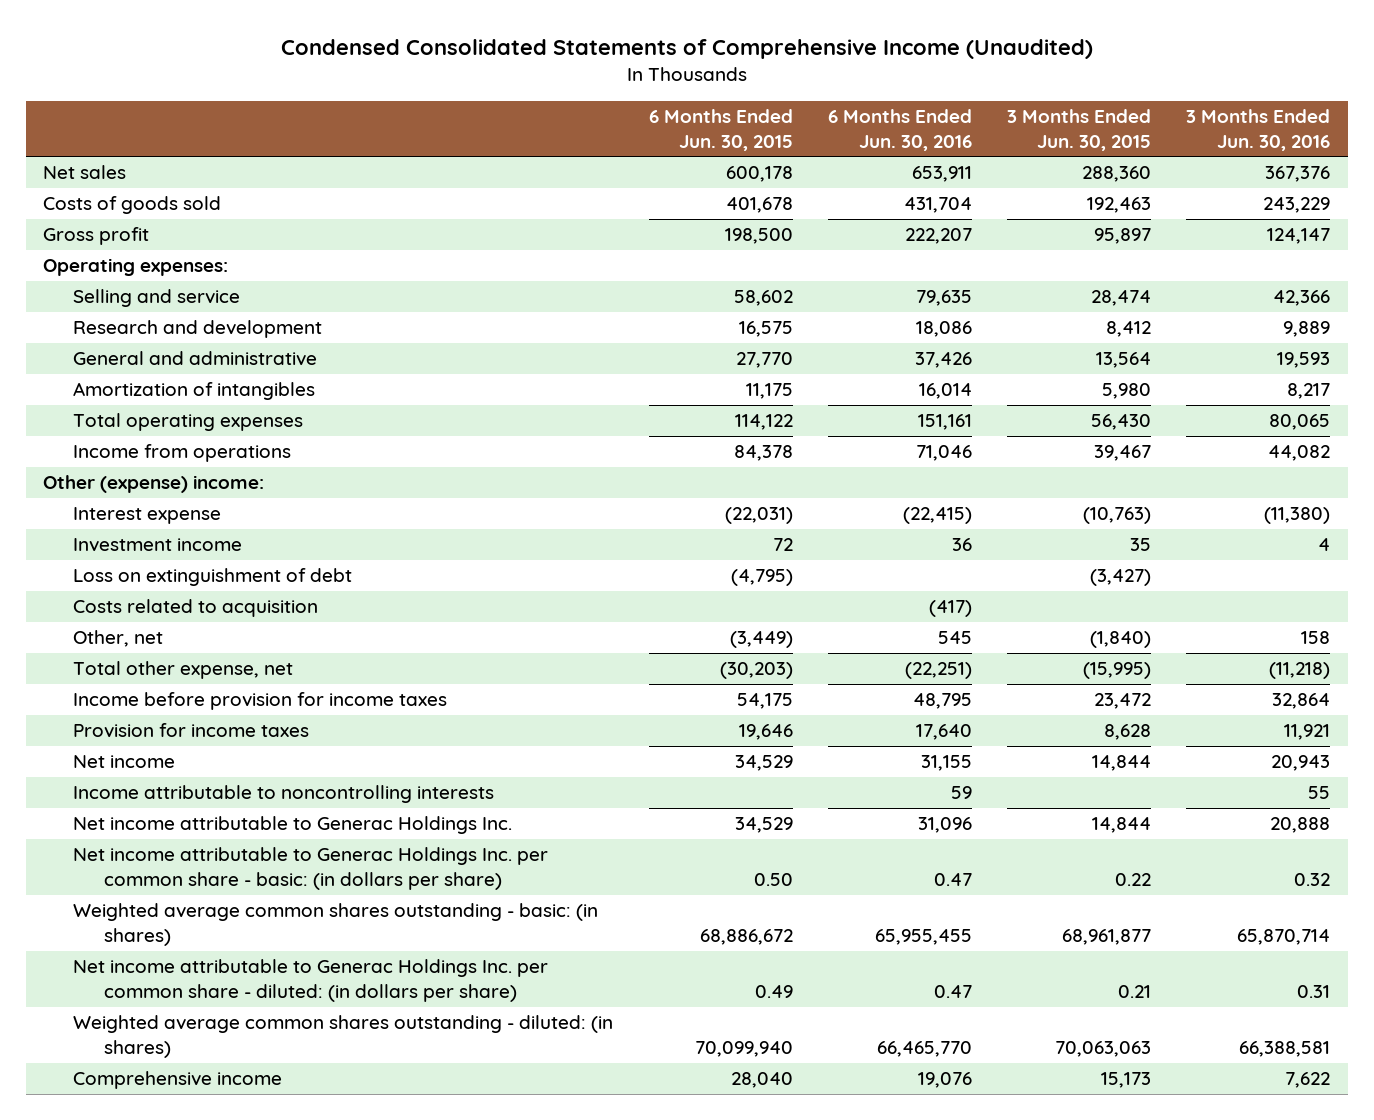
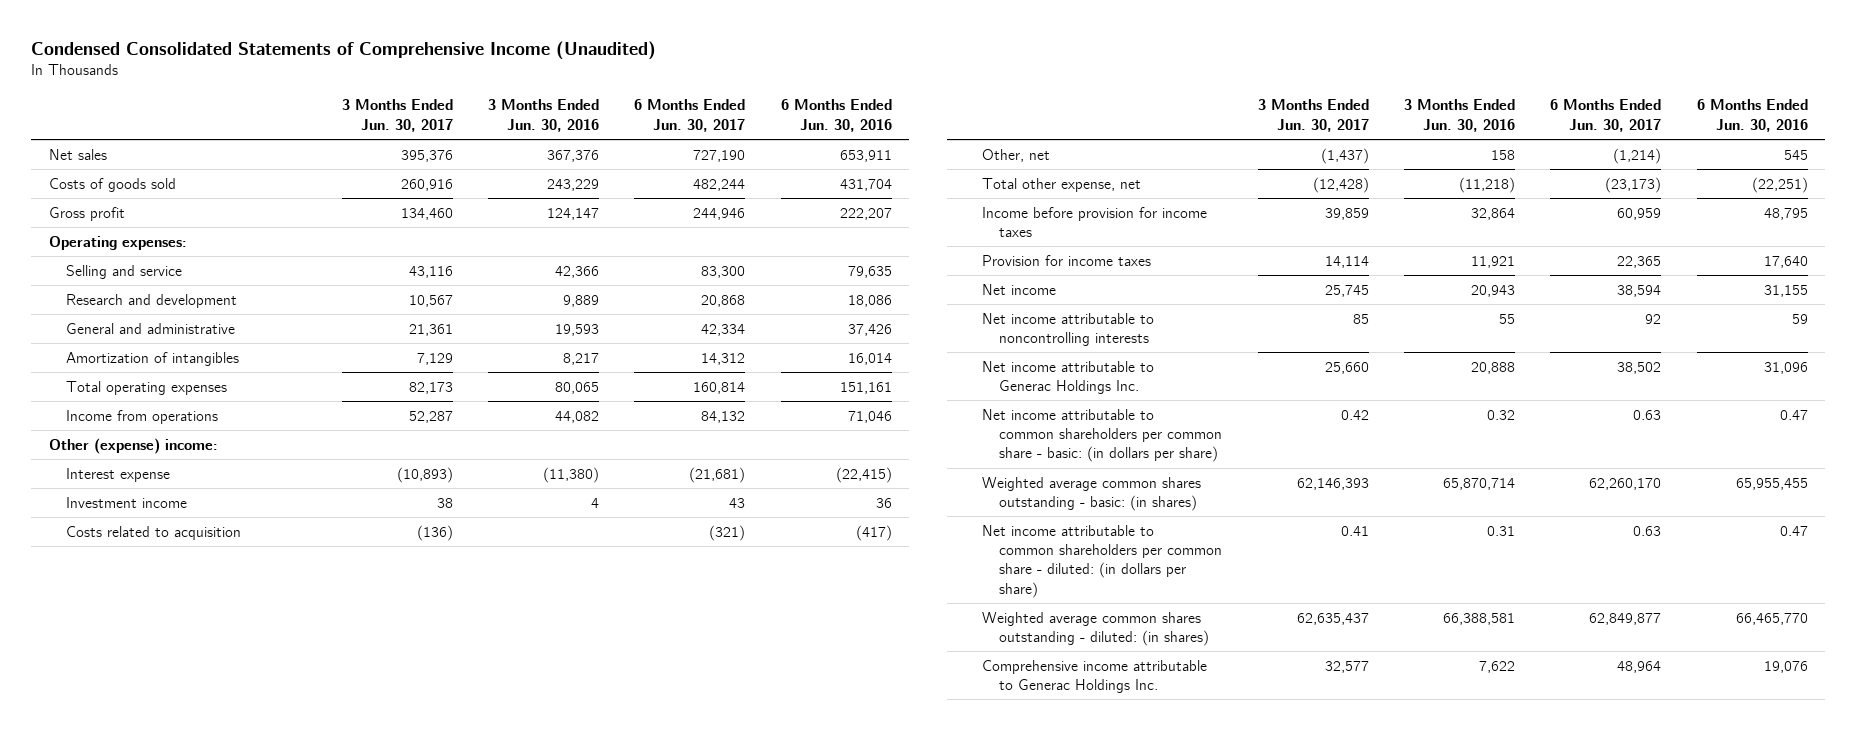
[648,109,793,151] 6 Months Ended Jun. 30, 2015 -> none
[1007,109,1152,151] 3 Months Ended Jun. 30, 2015 -> none
none -> [341,99,453,132] 3 Months Ended Jun. 30, 2017
none -> [634,99,746,132] 6 Months Ended Jun. 30, 2017
[73,568,353,587] Loss on extinguishment of debt -> none
[73,785,495,804] Income attributable to noncontrolling interests -> [982,312,1155,347] Net income attributable to noncontrolling interests
[73,847,549,890] Net income attributable to Generac Holdings Inc. per common share - basic: (in dollars per share) -> [982,408,1223,463] Net income attributable to common shareholders per common share - basic: (in dollars per share)
[73,959,549,1002] Net income attributable to Generac Holdings Inc. per common share - diluted: (in dollars per share) -> [982,524,1223,598] Net income attributable to common shareholders per common share - diluted: (in dollars per share)
[73,1071,283,1090] Comprehensive income -> [982,659,1208,694] Comprehensive income attributable to Generac Holdings Inc.

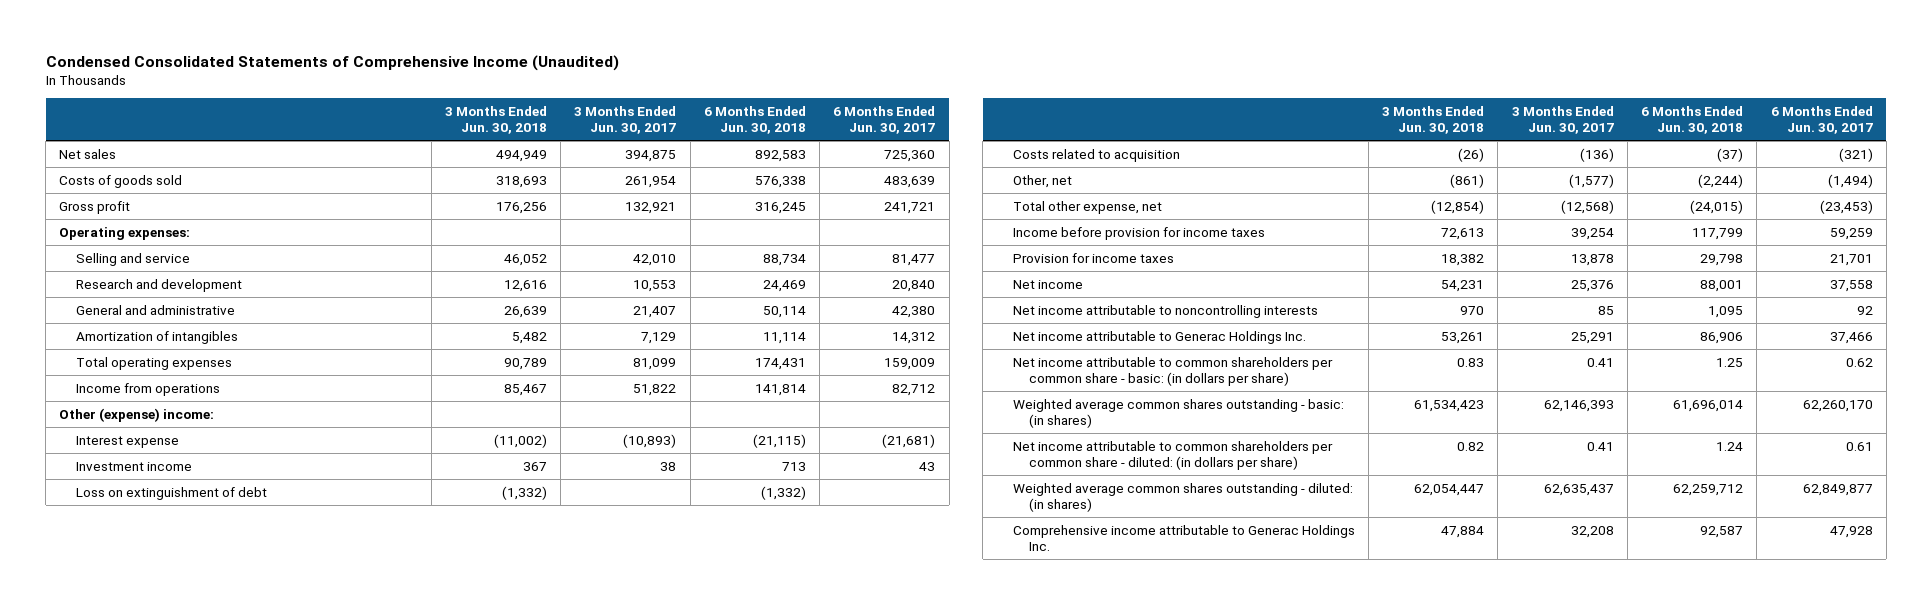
[487,99,599,132] 3 Months Ended Jun. 30, 2016 -> none
[780,99,892,132] 6 Months Ended Jun. 30, 2016 -> none
none -> [444,106,547,134] 3 Months Ended Jun. 30, 2018
none -> [703,106,806,134] 6 Months Ended Jun. 30, 2018
[400,149,453,162] 395,376 -> [625,149,677,162] 394,875
[693,149,746,162] 727,190 -> [884,149,936,162] 725,360
[400,178,453,191] 260,916 -> [625,175,677,188] 261,954
[693,178,746,191] 482,244 -> [884,175,936,188] 483,639
[400,207,453,220] 134,460 -> [625,201,677,214] 132,921
[693,207,746,220] 244,946 -> [884,201,936,214] 241,721
[408,265,453,278] 43,116 -> [633,253,677,266] 42,010
[701,265,746,278] 83,300 -> [892,253,936,266] 81,477
[408,294,453,307] 10,567 -> [633,279,677,292] 10,553
[701,294,746,307] 20,868 -> [892,279,936,292] 20,840
[408,323,453,336] 21,361 -> [633,305,677,318] 21,407
[701,323,746,336] 42,334 -> [892,305,936,318] 42,380
[408,381,453,394] 82,173 -> [633,357,677,370] 81,099
[693,381,746,394] 160,814 -> [884,357,936,370] 159,009
[408,410,453,423] 52,287 -> [633,383,677,396] 51,822
[701,410,746,423] 84,132 -> [892,383,936,396] 82,712
none -> [75,486,267,500] Loss on extinguishment of debt
[1320,147,1369,164] (1,437) -> [1568,173,1614,188] (1,577)
[1613,147,1662,164] (1,214) -> [1827,173,1873,188] (1,494)
[1312,176,1369,193] (12,428) -> [1560,199,1614,214] (12,568)
[1605,176,1662,193] (23,173) -> [1819,199,1873,214] (23,453)
[1324,207,1369,220] 39,859 -> [1570,227,1614,240] 39,254
[1617,207,1662,220] 60,959 -> [1829,227,1873,240] 59,259
[1324,255,1369,268] 14,114 -> [1570,253,1614,266] 13,878
[1617,255,1662,268] 22,365 -> [1829,253,1873,266] 21,701
[1324,284,1369,297] 25,745 -> [1570,279,1614,292] 25,376
[1617,284,1662,297] 38,594 -> [1829,279,1873,292] 37,558
[1324,361,1369,374] 25,660 -> [1570,331,1614,344] 25,291
[1617,361,1662,374] 38,502 -> [1829,331,1873,344] 37,466
[1340,409,1369,420] 0.42 -> [1586,357,1614,367] 0.41
[1633,409,1662,420] 0.63 -> [1845,357,1873,367] 0.62
[1633,525,1662,536] 0.63 -> [1845,441,1873,451] 0.61
[1324,660,1369,673] 32,577 -> [1570,525,1614,538] 32,208
[1617,660,1662,673] 48,964 -> [1829,525,1873,538] 47,928

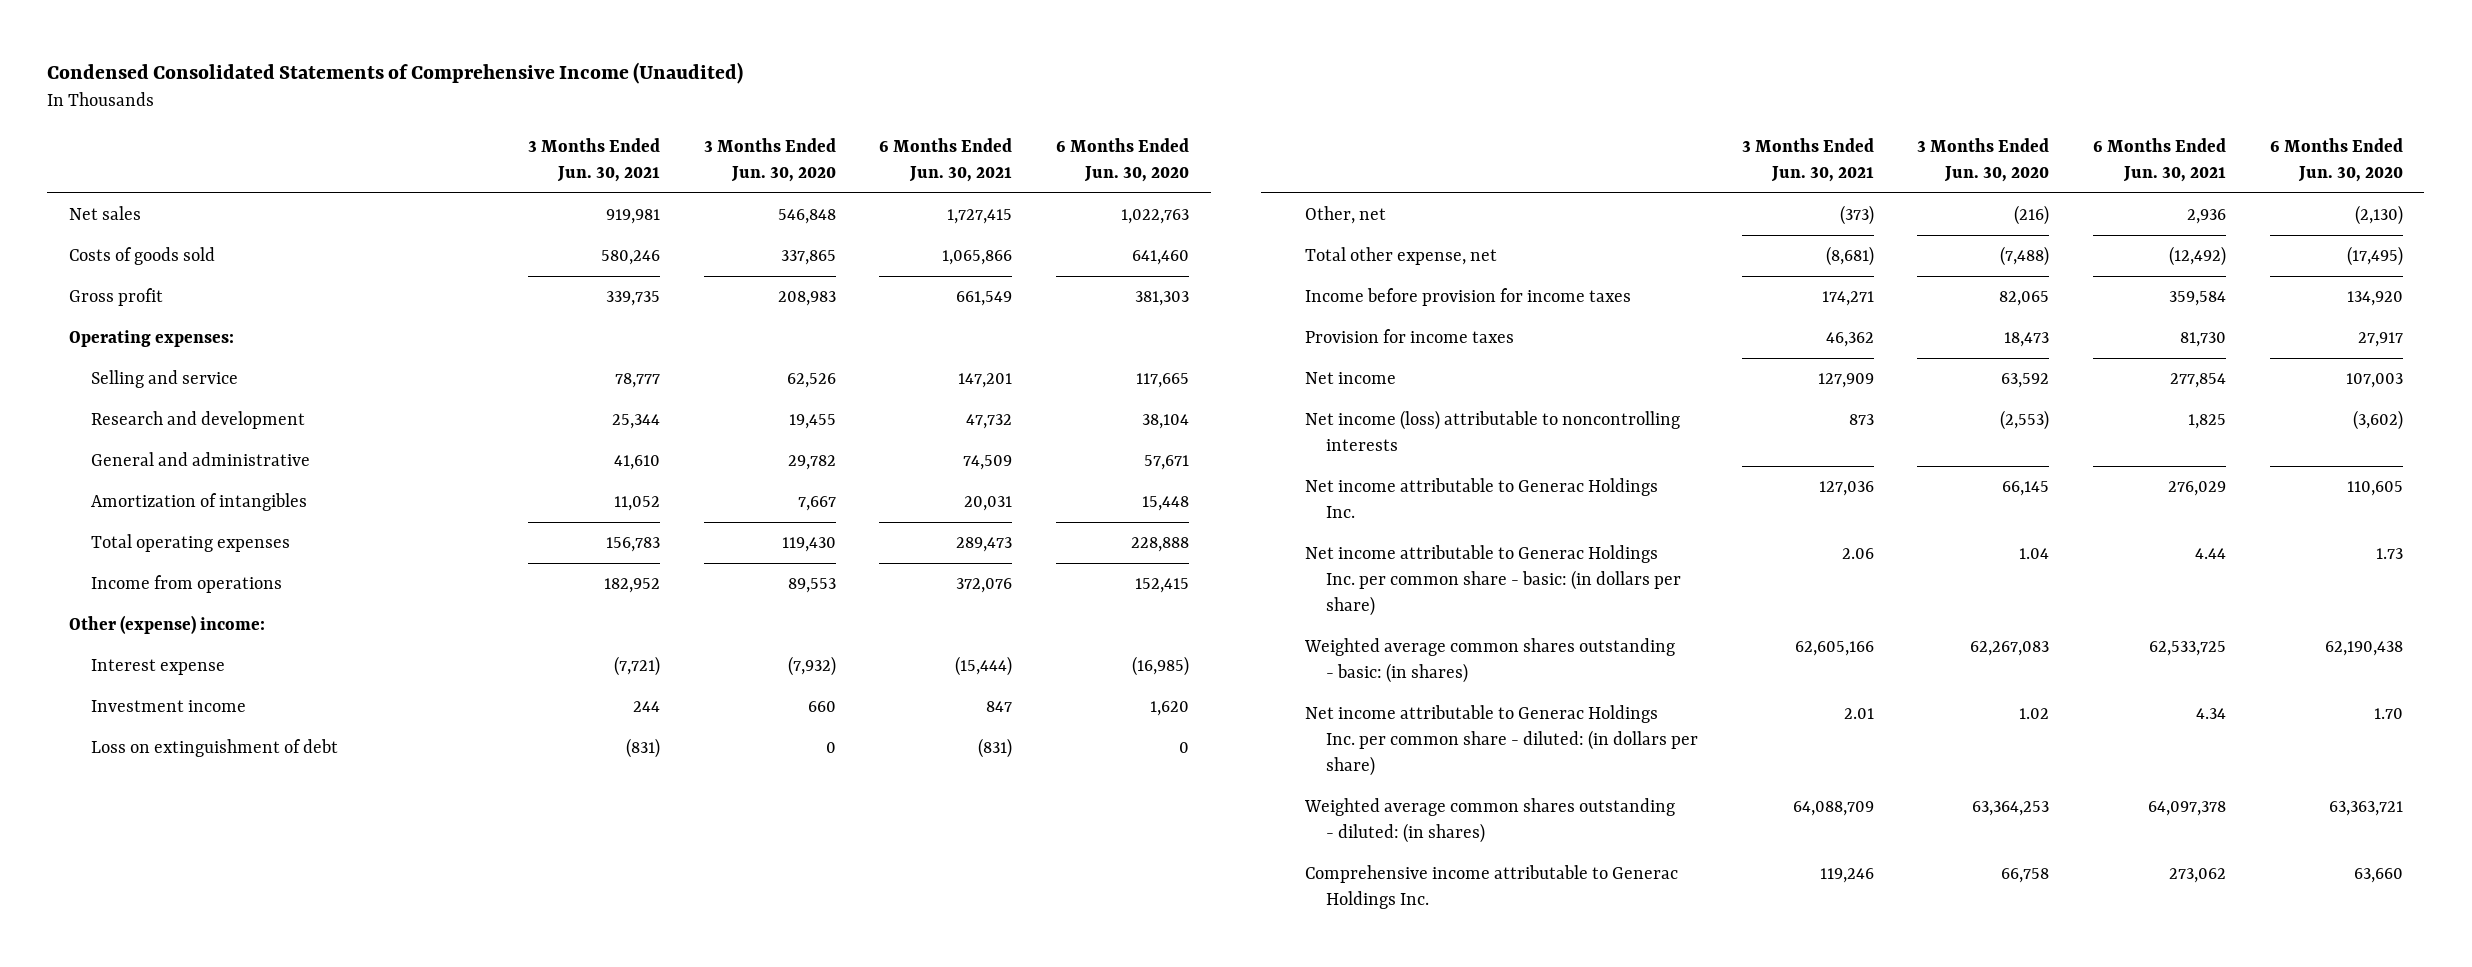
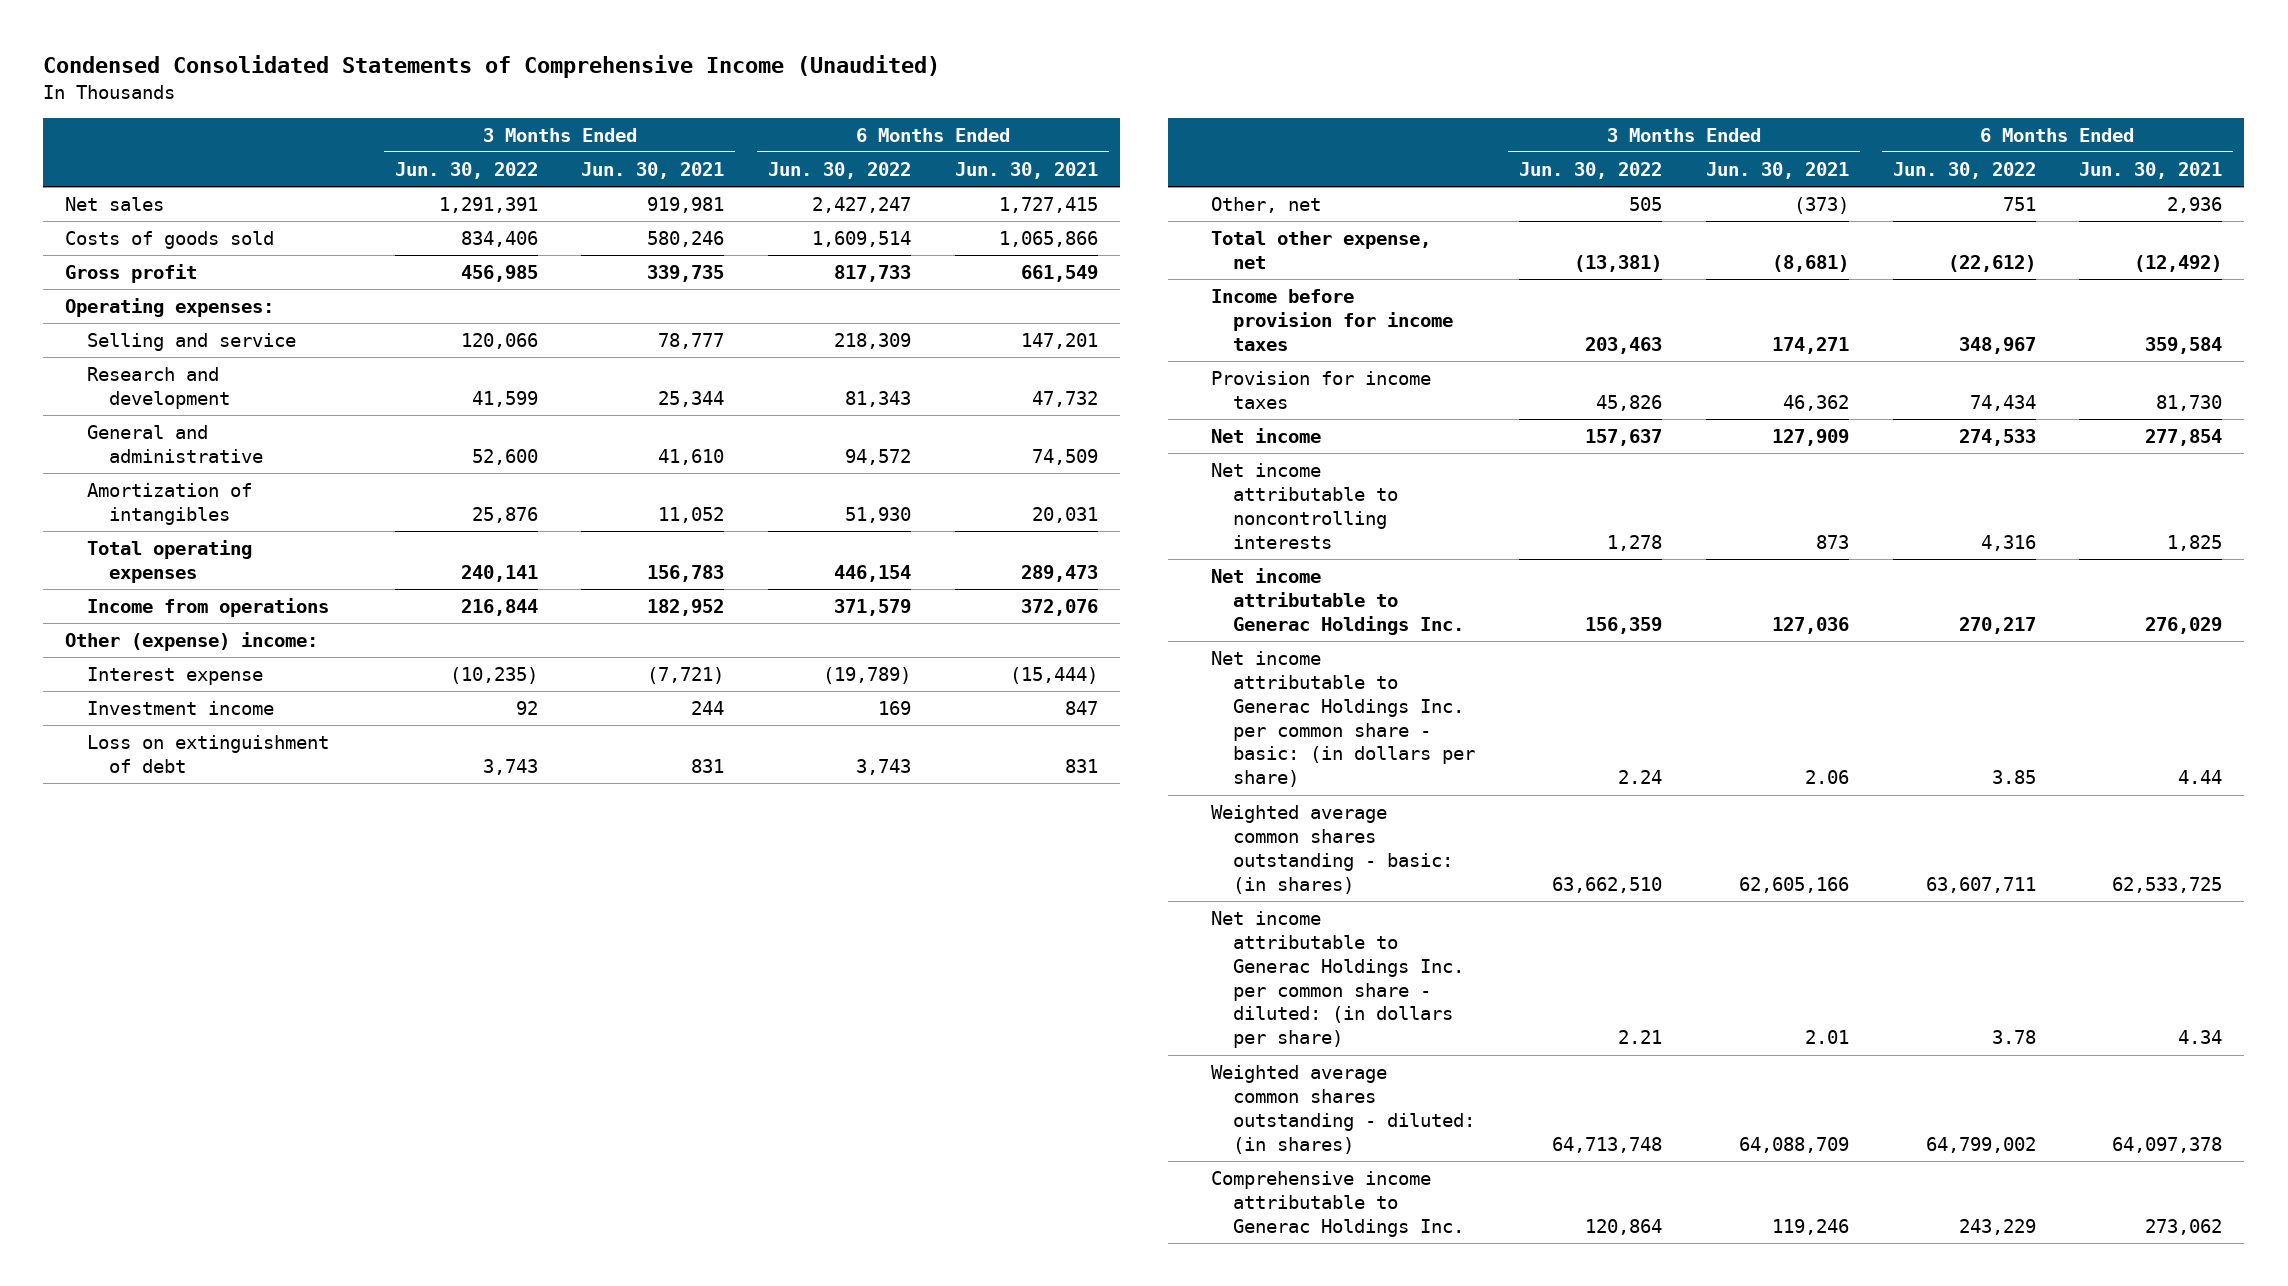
[703,137,836,183] 3 Months Ended Jun. 30, 2020 -> none
[1056,137,1190,183] 6 Months Ended Jun. 30, 2020 -> none
none -> [394,162,538,180] Jun. 30, 2022
none -> [768,162,912,180] Jun. 30, 2022
[626,738,661,759] (831) -> [691,758,725,773] 831
[978,738,1013,759] (831) -> [1065,758,1099,773] 831
[1304,410,1680,452] Net income (loss) attributable to noncontrolling interests -> [1211,463,1399,549] Net income attributable to noncontrolling interests

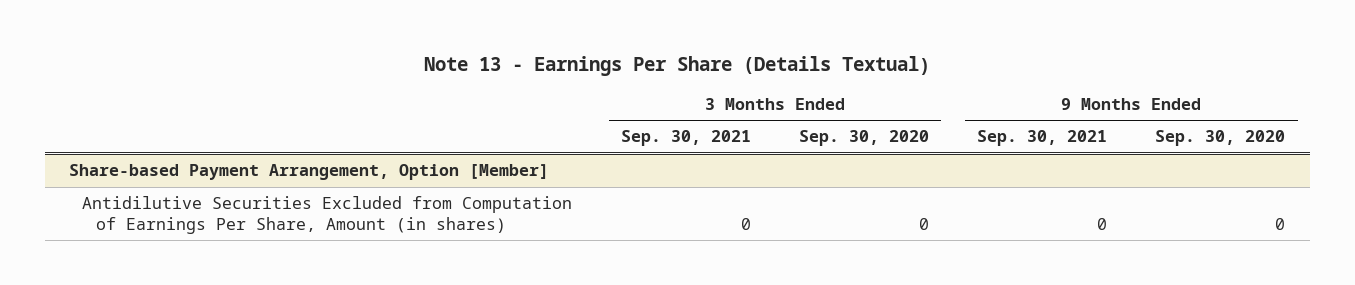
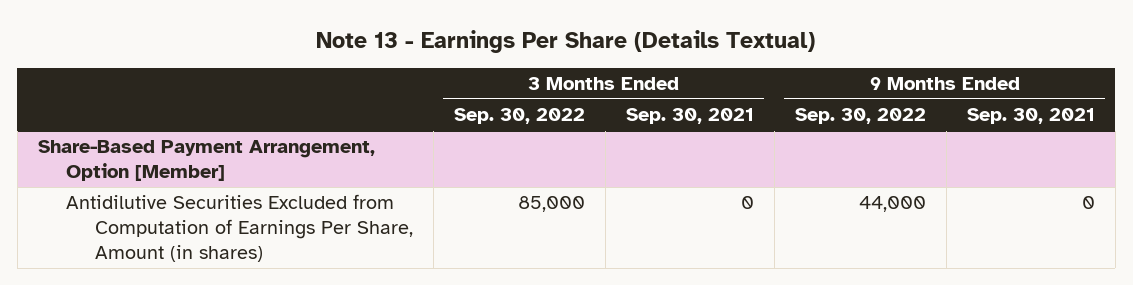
[798,130,929,147] Sep. 30, 2020 -> none
[1155,130,1286,147] Sep. 30, 2020 -> none
none -> [453,108,585,125] Sep. 30, 2022
none -> [794,108,926,125] Sep. 30, 2022
[69,164,550,181] Share-based Payment Arrangement, Option [Member] -> [37,140,375,182] Share-Based Payment Arrangement, Option [Member]

